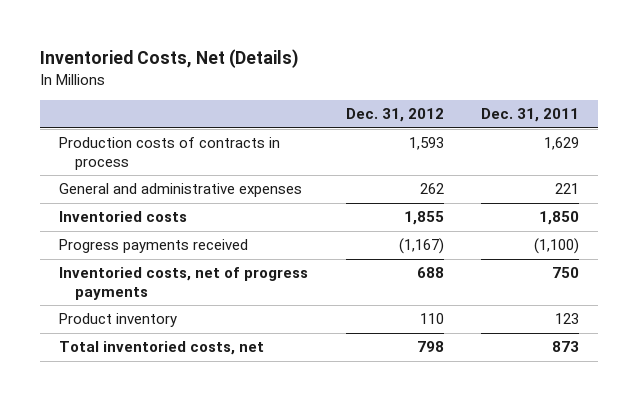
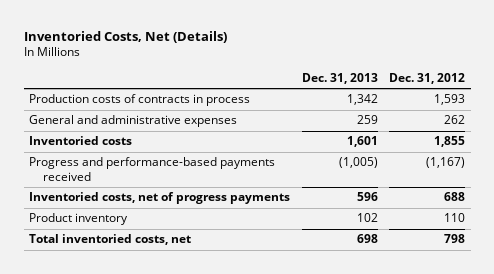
[481,108,580,123] Dec. 31, 2011 -> none
none -> [301,73,378,85] Dec. 31, 2013
[59,239,249,254] Progress payments received -> [29,157,276,181] Progress and performance-based payments received

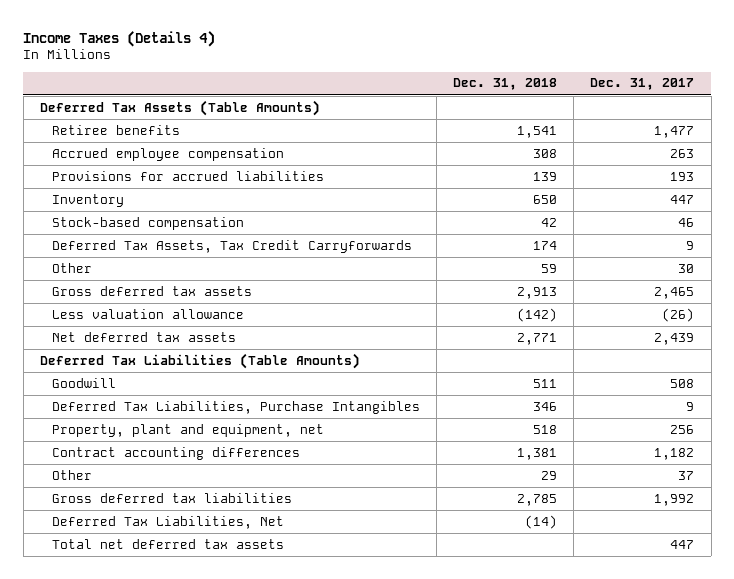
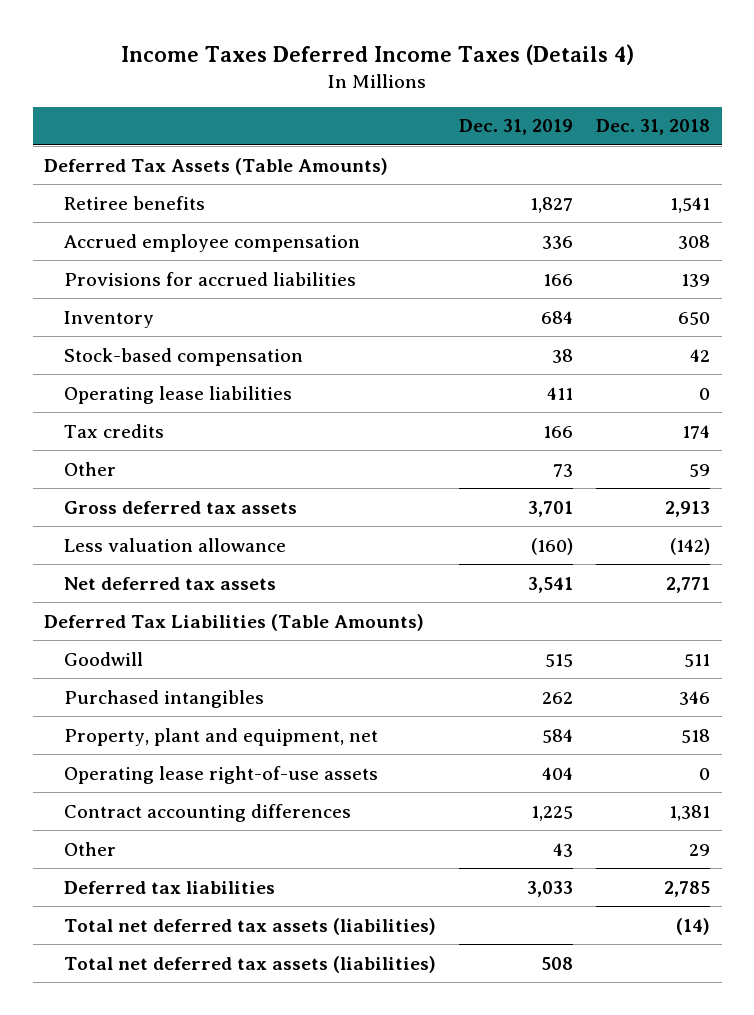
[23,30,216,47] Income Taxes (Details 4) -> [121,44,635,66] Income Taxes Deferred Income Taxes (Details 4)
[590,78,695,91] Dec. 31, 2017 -> none
none -> [459,119,574,136] Dec. 31, 2019
none -> [64,385,293,404] Operating lease liabilities
[51,239,412,253] Deferred Tax Assets, Tax Credit Carryforwards -> [64,423,165,438] Tax credits
[51,400,420,414] Deferred Tax Liabilities, Purchase Intangibles -> [64,689,265,708] Purchased intangibles
none -> [64,765,379,784] Operating lease right-of-use assets
[51,492,292,503] Gross deferred tax liabilities -> [64,880,276,894] Deferred tax liabilities
[51,515,284,529] Deferred Tax Liabilities, Net -> [64,917,437,935] Total net deferred tax assets (liabilities)
[51,538,284,549] Total net deferred tax assets -> [64,955,437,973] Total net deferred tax assets (liabilities)

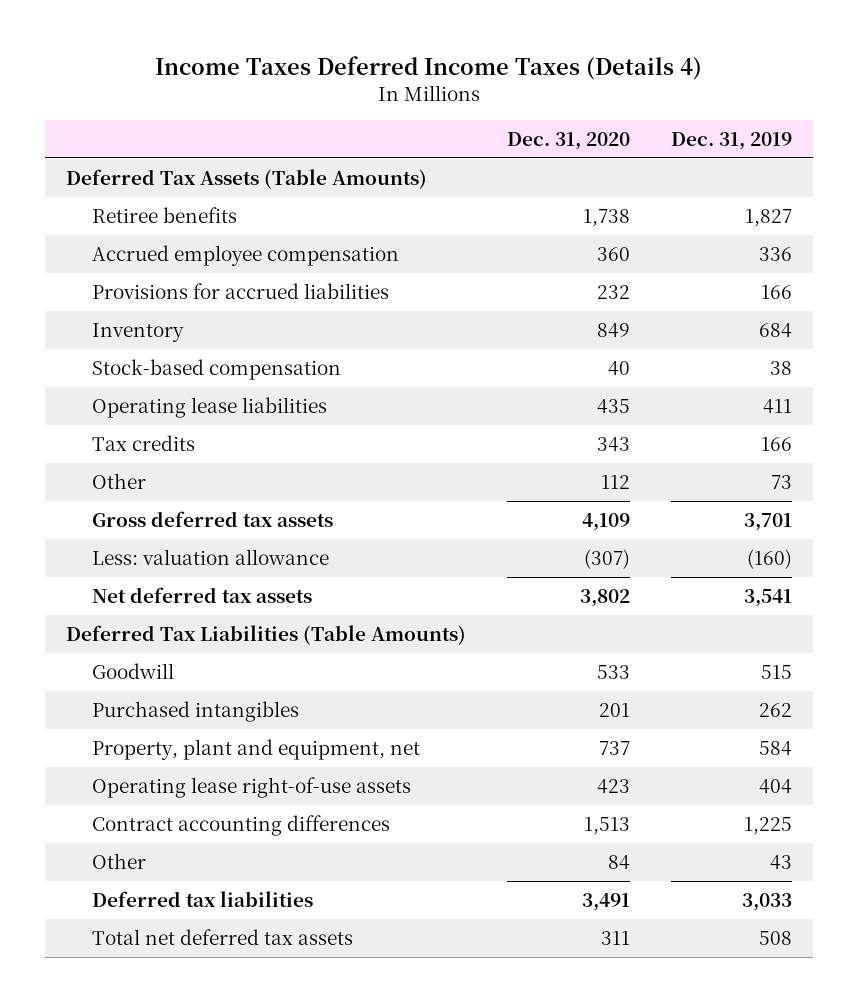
[596,119,711,136] Dec. 31, 2018 -> none
none -> [507,131,631,150] Dec. 31, 2020
[64,537,287,552] Less valuation allowance -> [91,548,329,565] Less: valuation allowance
[64,917,437,935] Total net deferred tax assets (liabilities) -> none
[64,955,437,973] Total net deferred tax assets (liabilities) -> [91,928,353,945] Total net deferred tax assets

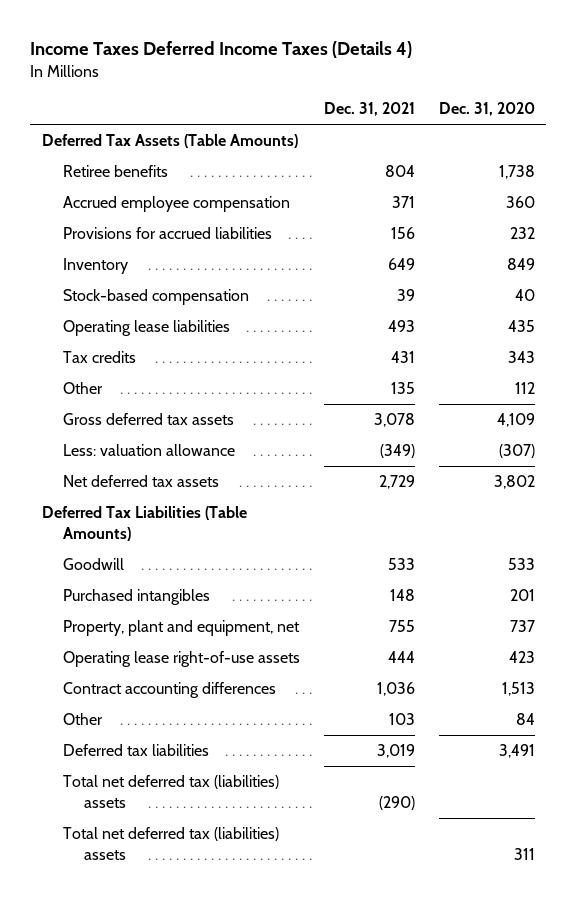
[671,131,793,150] Dec. 31, 2019 -> none
none -> [323,102,415,117] Dec. 31, 2021
none -> [63,775,280,808] Total net deferred tax (liabilities) assets
[91,928,353,945] Total net deferred tax assets -> [63,827,280,860] Total net deferred tax (liabilities) assets

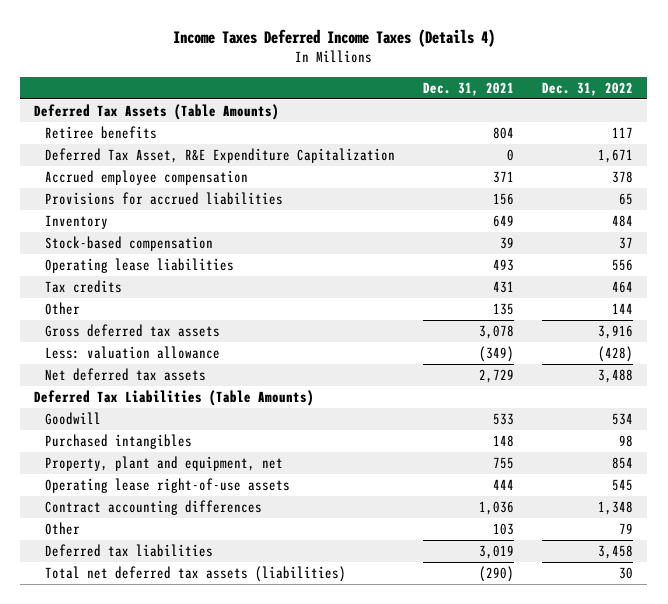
[438,102,535,117] Dec. 31, 2020 -> none
none -> [542,81,634,96] Dec. 31, 2022
none -> [45,148,396,164] Deferred Tax Asset, R&E Expenditure Capitalization
[63,827,280,860] Total net deferred tax (liabilities) assets -> none
[63,775,280,808] Total net deferred tax (liabilities) assets -> [45,566,347,583] Total net deferred tax assets (liabilities)

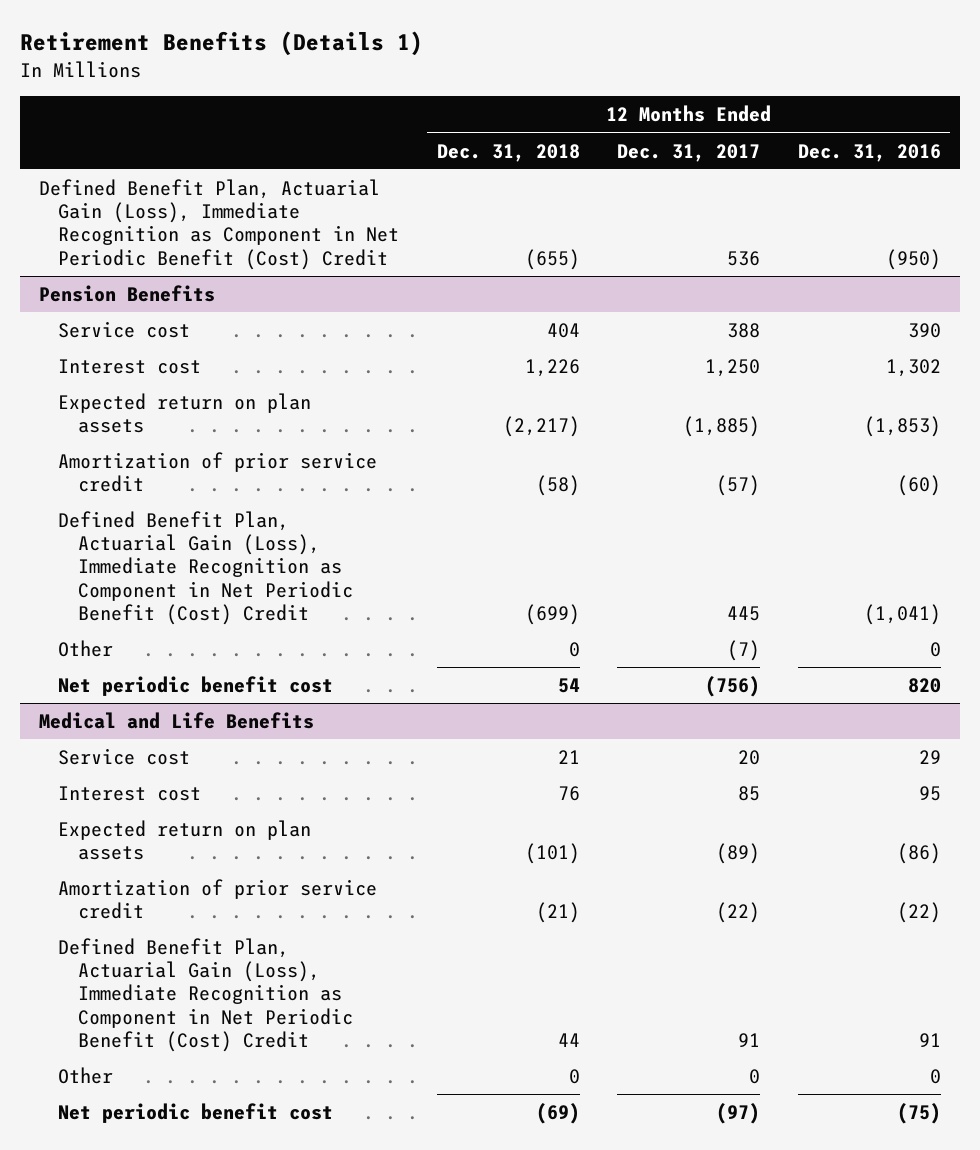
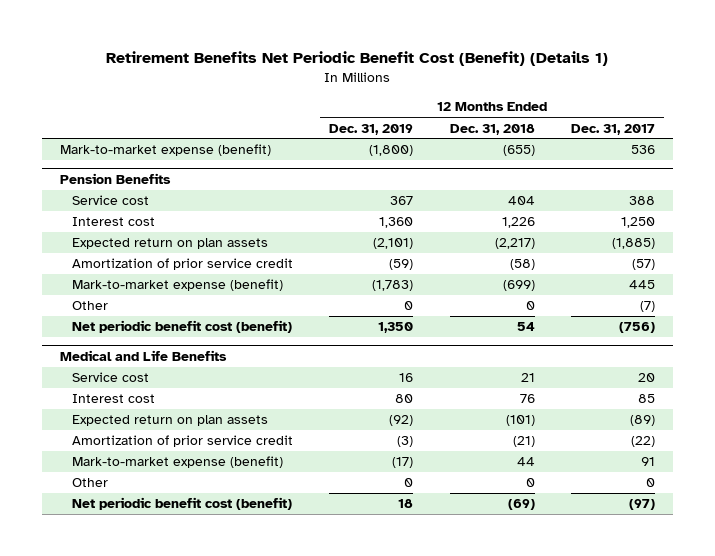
[19,31,423,57] Retirement Benefits (Details 1) -> [106,51,609,67] Retirement Benefits Net Periodic Benefit Cost (Benefit) (Details 1)
[797,143,941,162] Dec. 31, 2016 -> none
none -> [329,123,414,135] Dec. 31, 2019
[38,178,400,270] Defined Benefit Plan, Actuarial Gain (Loss), Immediate Recognition as Component in Net Periodic Benefit (Cost) Credit -> [59,144,271,157] Mark-to-market expense (benefit)
[58,510,353,625] Defined Benefit Plan, Actuarial Gain (Loss), Immediate Recognition as Component in Net Periodic Benefit (Cost) Credit -> [72,279,284,292] Mark-to-market expense (benefit)
[58,675,334,696] Net periodic benefit cost -> [72,320,293,334] Net periodic benefit cost (benefit)
[58,937,353,1052] Defined Benefit Plan, Actuarial Gain (Loss), Immediate Recognition as Component in Net Periodic Benefit (Cost) Credit -> [72,456,284,469] Mark-to-market expense (benefit)
[58,1102,334,1123] Net periodic benefit cost -> [72,497,293,511] Net periodic benefit cost (benefit)

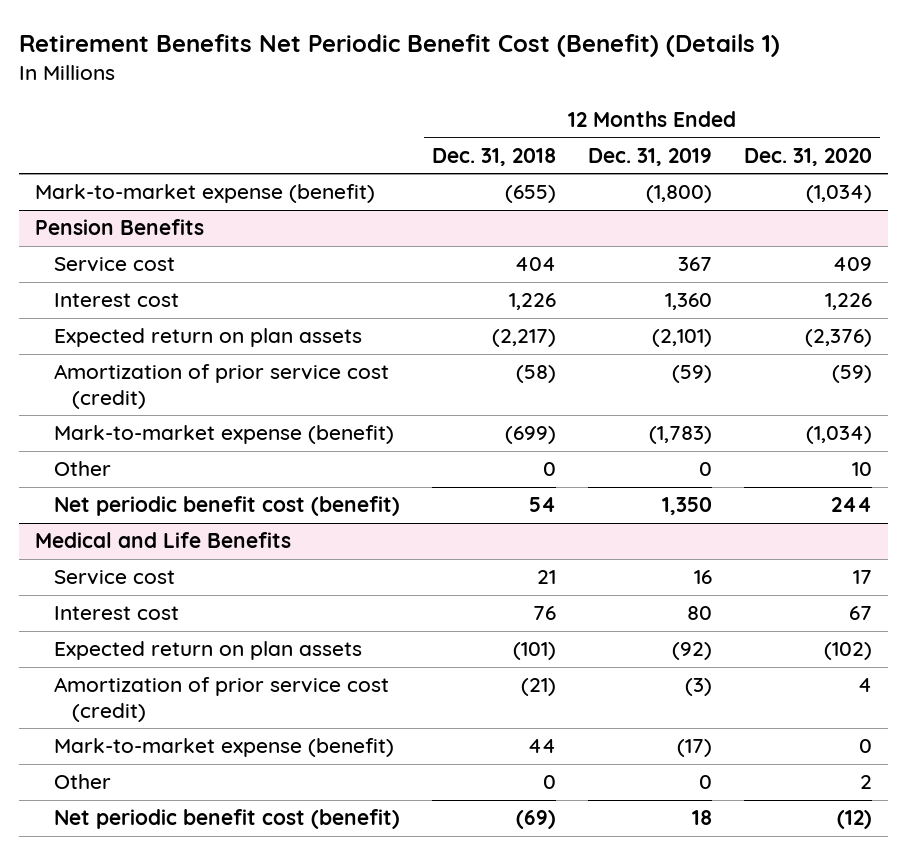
[570,123,655,135] Dec. 31, 2017 -> none
none -> [744,147,873,166] Dec. 31, 2020
[72,258,294,271] Amortization of prior service credit -> [53,364,389,410] Amortization of prior service cost (credit)
[72,435,294,448] Amortization of prior service credit -> [53,677,389,723] Amortization of prior service cost (credit)

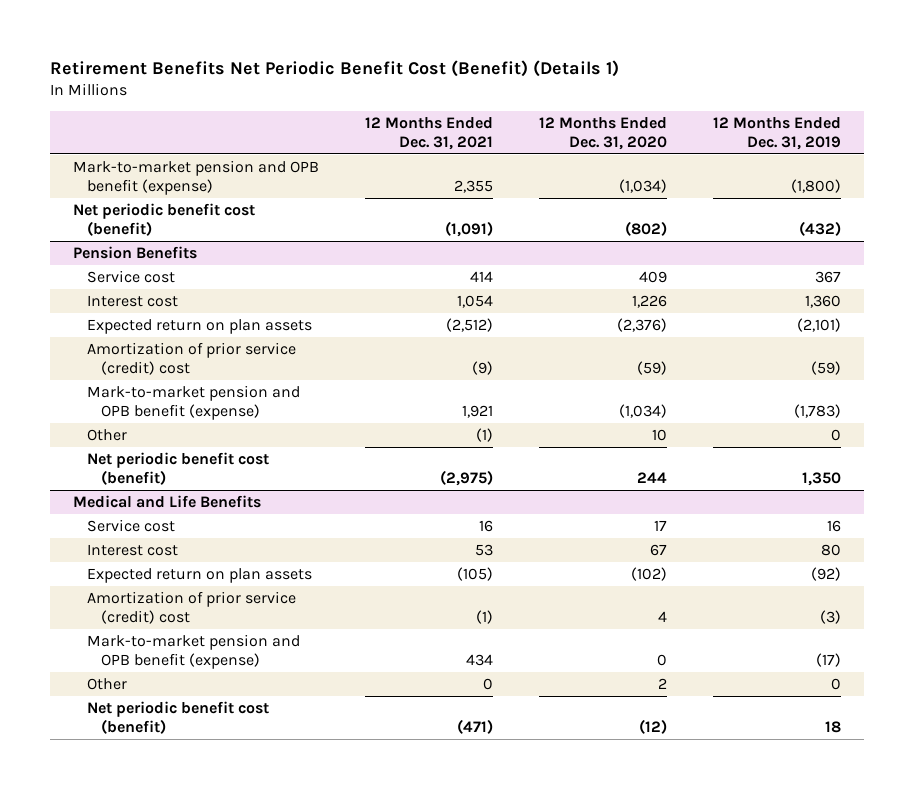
[431,147,556,166] Dec. 31, 2018 -> none
none -> [364,117,493,150] 12 Months Ended Dec. 31, 2021
[35,184,376,204] Mark-to-market expense (benefit) -> [72,160,319,195] Mark-to-market pension and OPB benefit (expense)
none -> [72,203,255,236] Net periodic benefit cost (benefit)
[53,364,389,410] Amortization of prior service cost (credit) -> [86,342,296,375] Amortization of prior service (credit) cost
[53,425,394,445] Mark-to-market expense (benefit) -> [86,385,300,420] Mark-to-market pension and OPB benefit (expense)
[53,677,389,723] Amortization of prior service cost (credit) -> [86,591,296,624] Amortization of prior service (credit) cost
[53,738,394,758] Mark-to-market expense (benefit) -> [86,634,300,669] Mark-to-market pension and OPB benefit (expense)

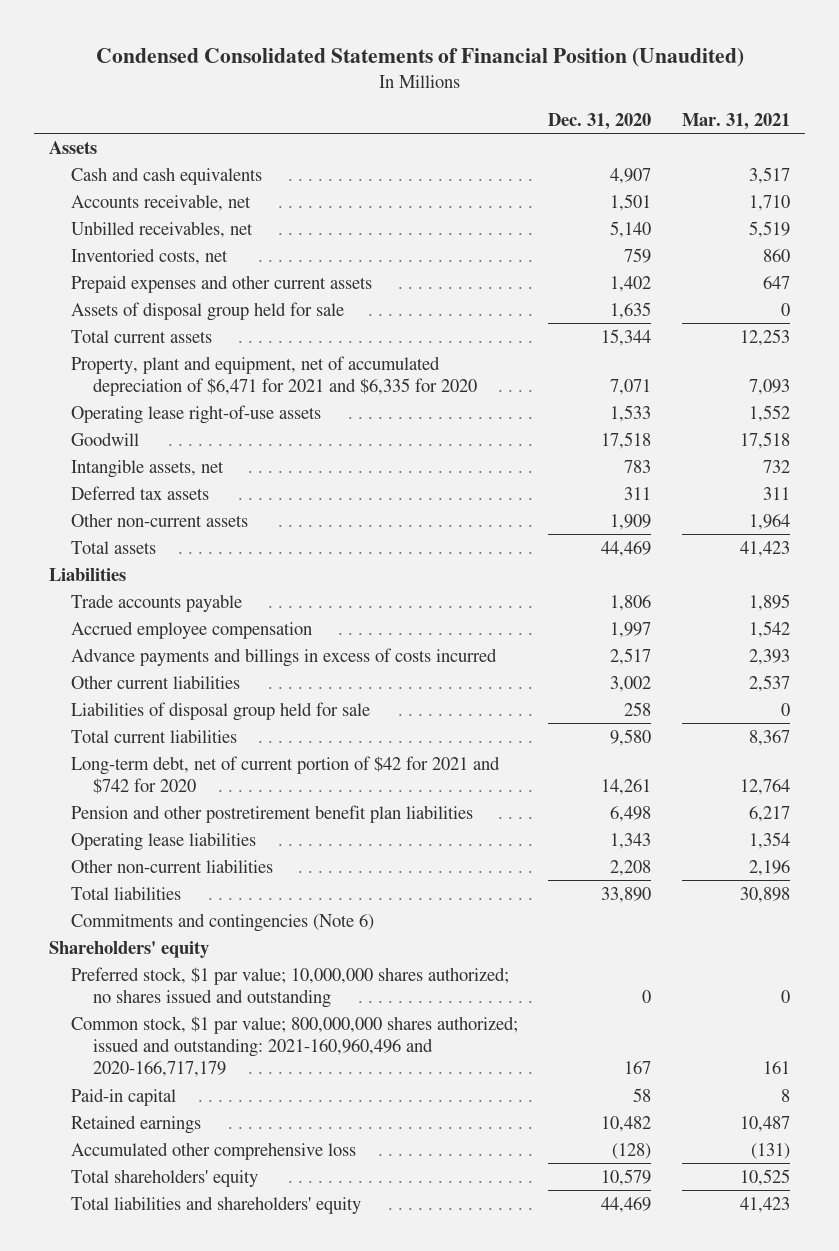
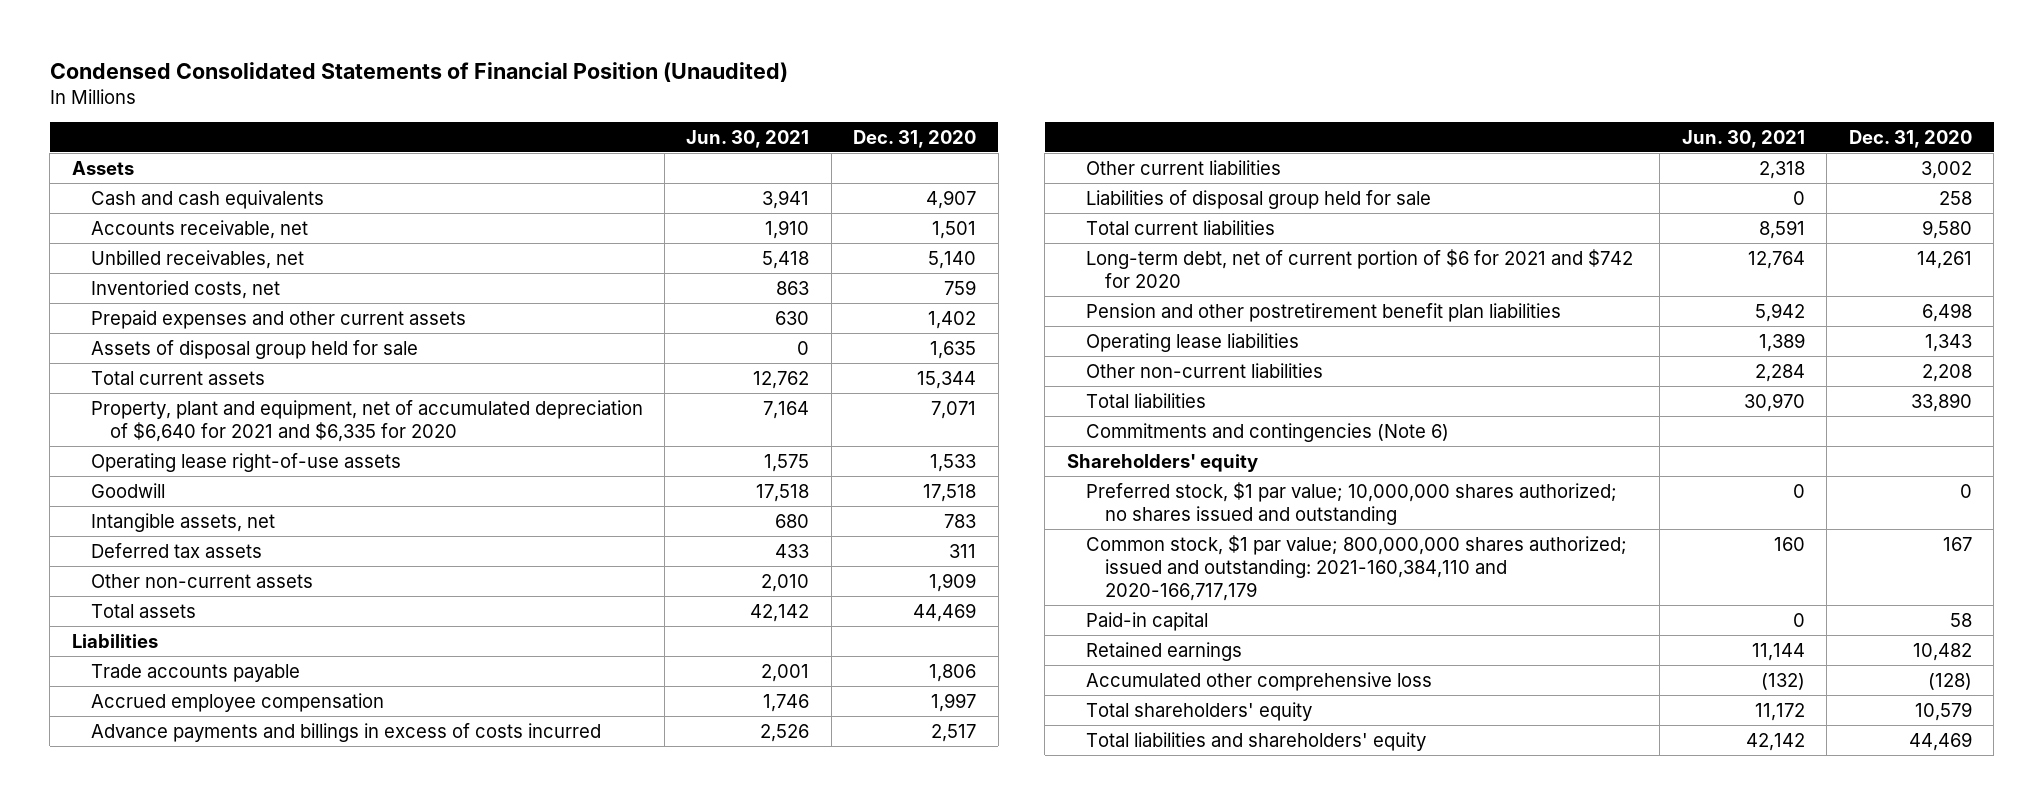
[681,113,790,131] Mar. 31, 2021 -> none
none -> [686,129,810,148] Jun. 30, 2021
[70,355,477,396] Property, plant and equipment, net of accumulated depreciation of $6,471 for 2021 and $6,335 for 2020 -> [90,399,643,442] Property, plant and equipment, net of accumulated depreciation of $6,640 for 2021 and $6,335 for 2020
[70,755,500,794] Long-term debt, net of current portion of $42 for 2021 and $742 for 2020 -> [1085,248,1633,288] Long-term debt, net of current portion of $6 for 2021 and $742 for 2020
[70,1015,518,1078] Common stock, $1 par value; 800,000,000 shares authorized; issued and outstanding: 2021-160,960,496 and 2020-166,717,179 -> [1085,534,1627,602] Common stock, $1 par value; 800,000,000 shares authorized; issued and outstanding: 2021-160,384,110 and 2020-166,717,179

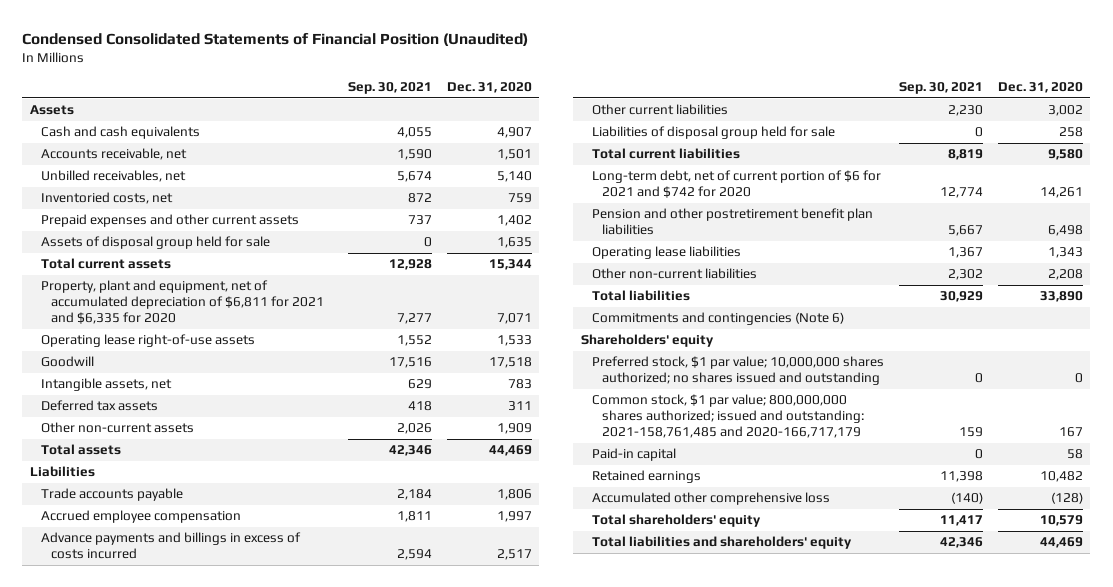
[686,129,810,148] Jun. 30, 2021 -> none
none -> [347,82,432,95] Sep. 30, 2021
[90,399,643,442] Property, plant and equipment, net of accumulated depreciation of $6,640 for 2021 and $6,335 for 2020 -> [40,280,325,325] Property, plant and equipment, net of accumulated depreciation of $6,811 for 2021 and $6,335 for 2020
[1085,534,1627,602] Common stock, $1 par value; 800,000,000 shares authorized; issued and outstanding: 2021-160,384,110 and 2020-166,717,179 -> [591,394,865,439] Common stock, $1 par value; 800,000,000 shares authorized; issued and outstanding: 2021-158,761,485 and 2020-166,717,179

